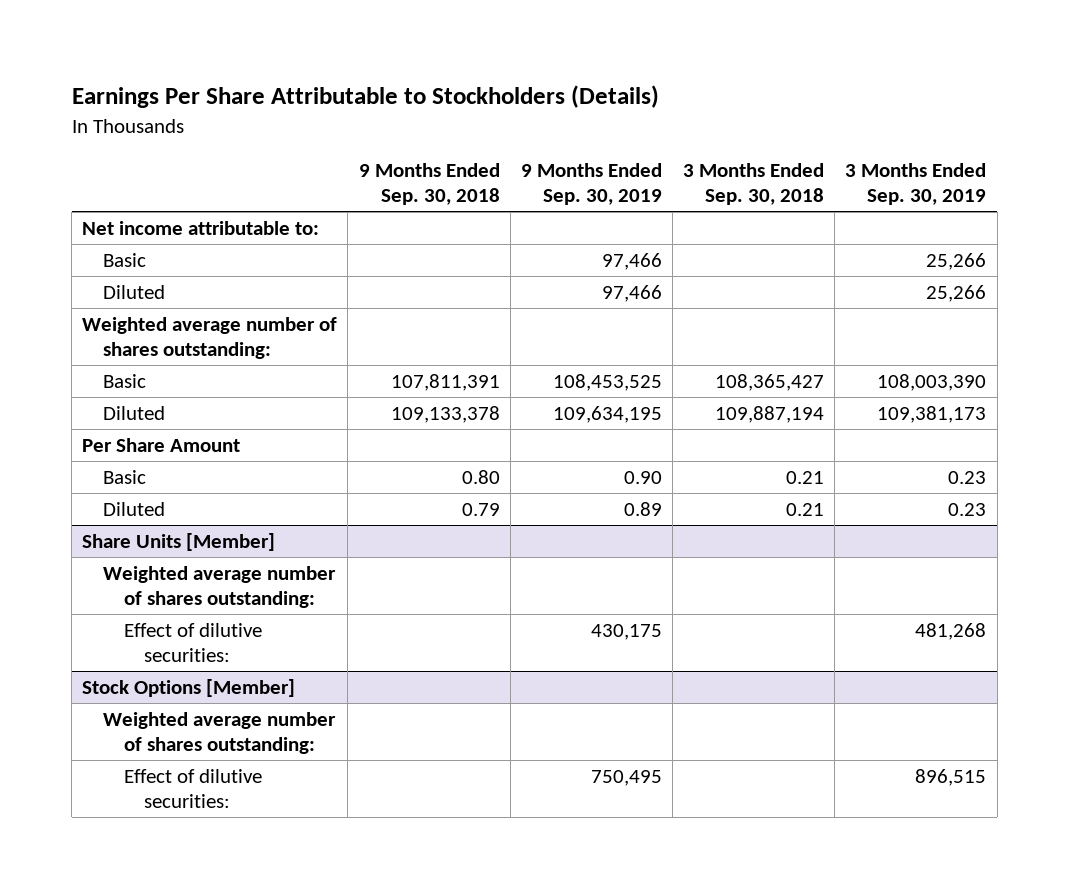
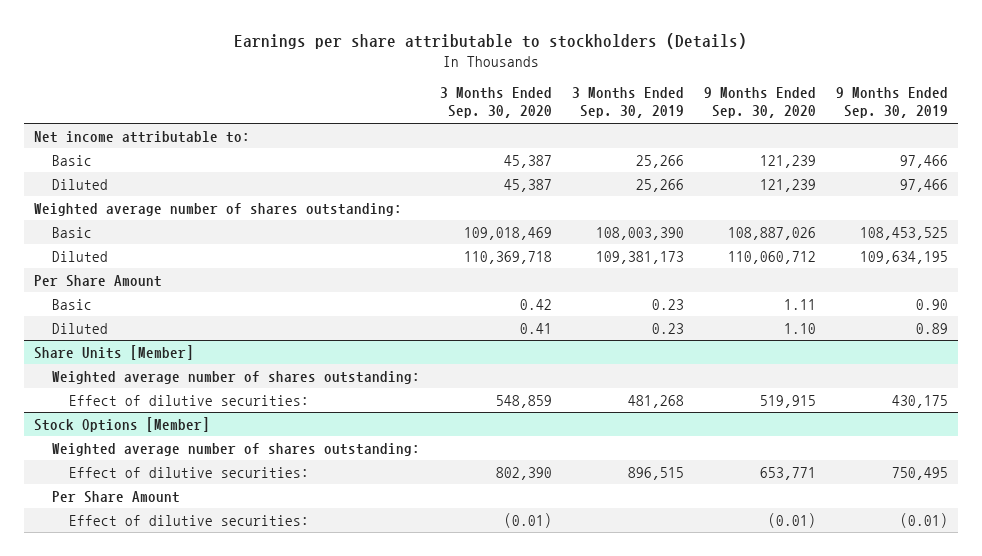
[71,85,659,109] Earnings Per Share Attributable to Stockholders (Details) -> [234,33,748,50] Earnings per share attributable to stockholders (Details)
[358,162,500,206] 9 Months Ended Sep. 30, 2018 -> none
[683,162,825,206] 3 Months Ended Sep. 30, 2018 -> none
none -> [439,87,552,119] 3 Months Ended Sep. 30, 2020
none -> [703,87,816,119] 9 Months Ended Sep. 30, 2020
none -> [51,490,180,503] Per Share Amount
none -> [69,514,310,526] Effect of dilutive securities:

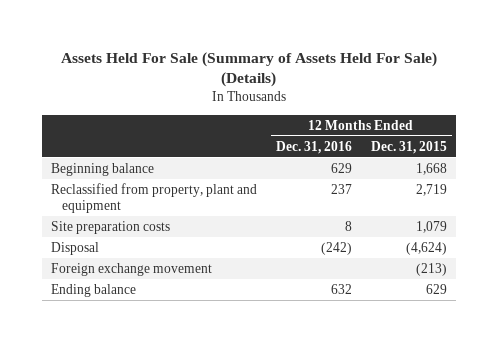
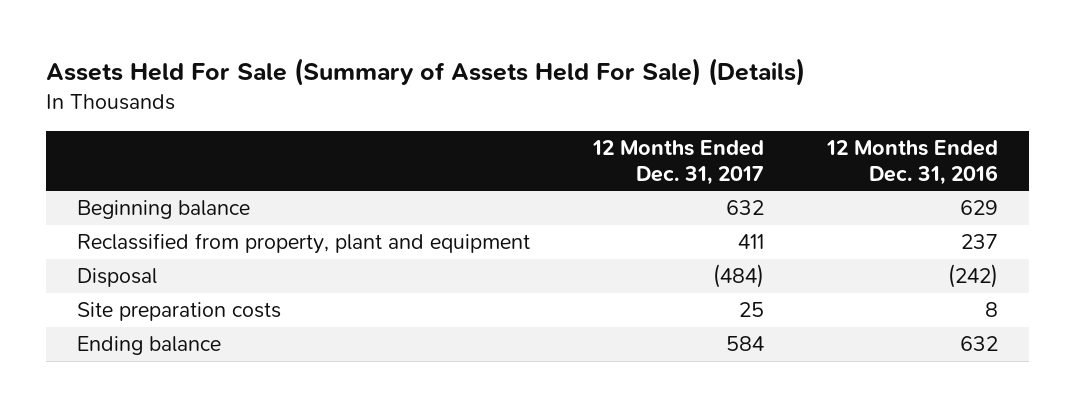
[370,140,447,154] Dec. 31, 2015 -> none
none -> [591,139,764,185] 12 Months Ended Dec. 31, 2017
[51,262,213,276] Foreign exchange movement -> none
[51,220,171,234] Site preparation costs -> [77,302,282,322] Site preparation costs

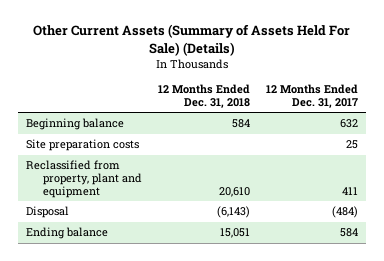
[45,57,805,86] Assets Held For Sale (Summary of Assets Held For Sale) (Details) -> [32,24,350,56] Other Current Assets (Summary of Assets Held For Sale) (Details)
[825,139,998,185] 12 Months Ended Dec. 31, 2016 -> none
none -> [157,84,250,109] 12 Months Ended Dec. 31, 2018
[77,302,282,322] Site preparation costs -> [25,139,139,152] Site preparation costs

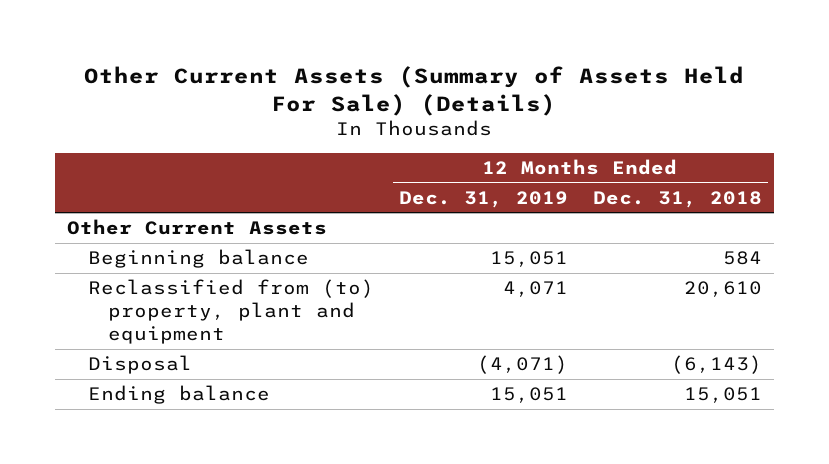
[265,84,358,109] 12 Months Ended Dec. 31, 2017 -> none
none -> [398,190,568,208] Dec. 31, 2019
none -> [67,219,328,236] Other Current Assets
[25,139,139,152] Site preparation costs -> none
[25,160,142,199] Reclassified from property, plant and equipment -> [87,279,374,345] Reclassified from (to) property, plant and equipment

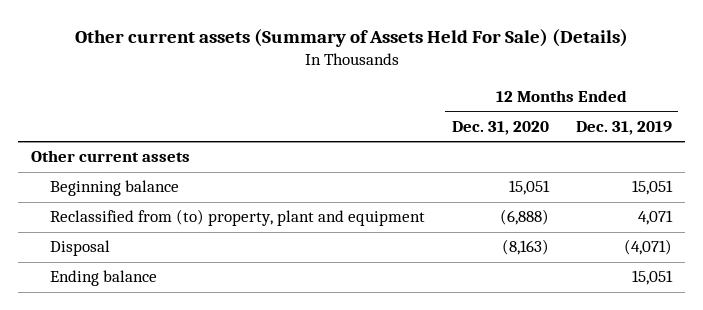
[84,65,745,116] Other Current Assets (Summary of Assets Held For Sale) (Details) -> [74,29,628,48] Other current assets (Summary of Assets Held For Sale) (Details)
[592,190,762,208] Dec. 31, 2018 -> none
none -> [451,121,549,136] Dec. 31, 2020
[67,219,328,236] Other Current Assets -> [31,150,191,163] Other current assets

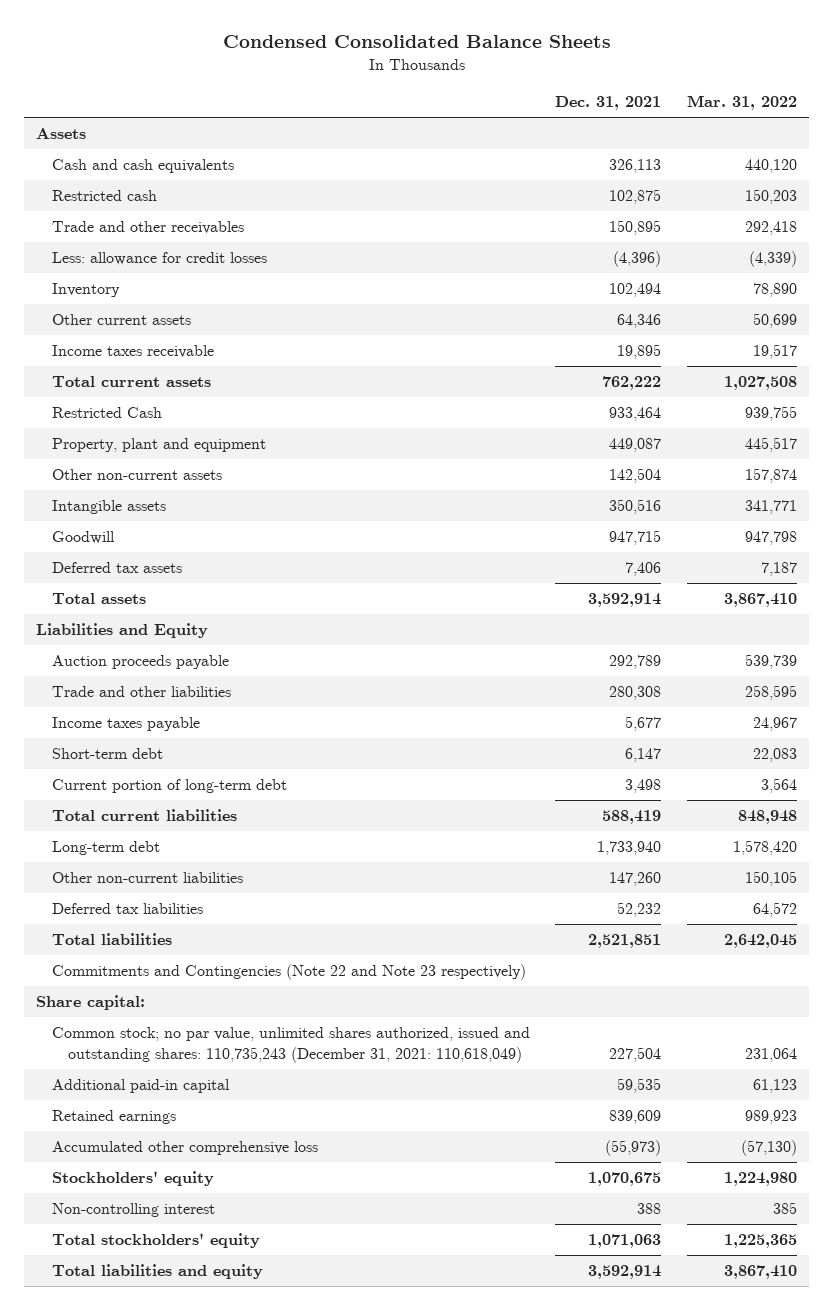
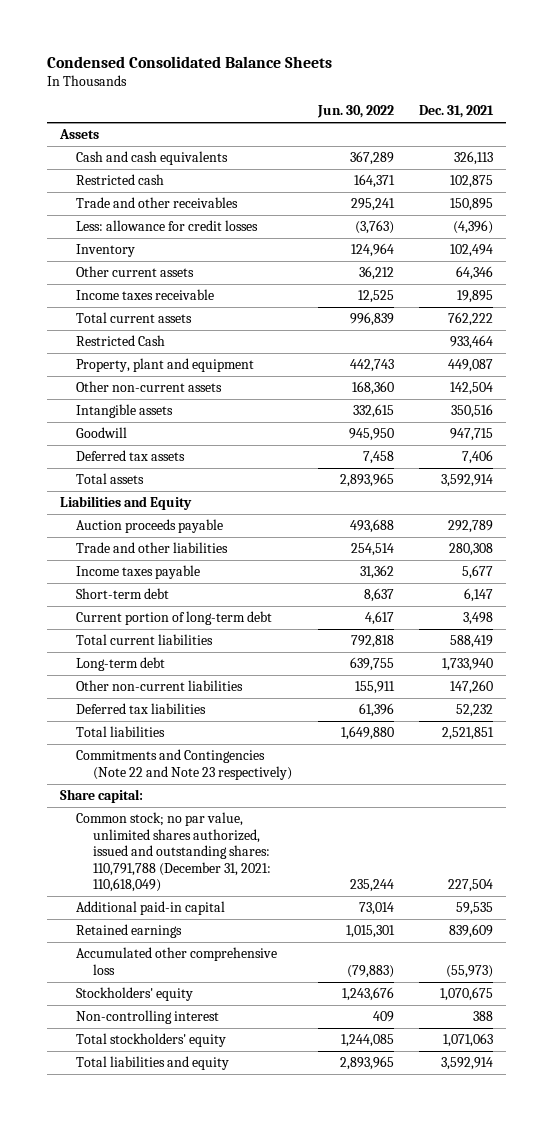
[686,94,797,110] Mar. 31, 2022 -> none
none -> [316,105,394,119] Jun. 30, 2022
[52,1027,531,1063] Common stock; no par value, unlimited shares authorized, issued and outstanding shares: 110,735,243 (December 31, 2021: 110,618,049) -> [76,812,272,892] Common stock; no par value, unlimited shares authorized, issued and outstanding shares: 110,791,788 (December 31, 2021: 110,618,049)

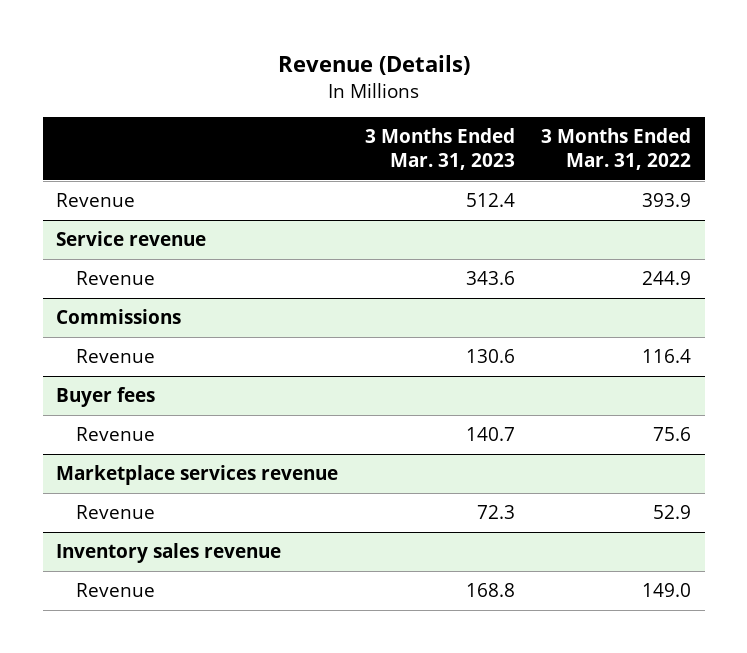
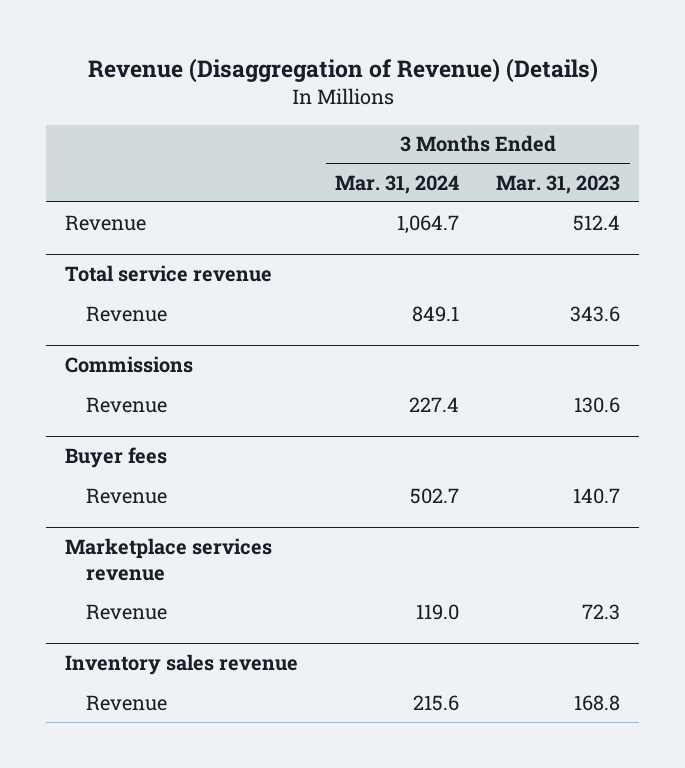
[277,55,470,76] Revenue (Details) -> [87,58,598,84] Revenue (Disaggregation of Revenue) (Details)
[541,127,692,171] 3 Months Ended Mar. 31, 2022 -> none
none -> [335,174,460,194] Mar. 31, 2024
[55,231,206,247] Service revenue -> [64,265,272,283] Total service revenue

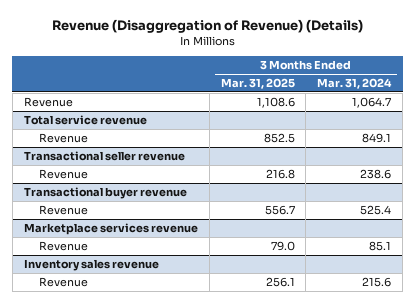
[496,174,621,194] Mar. 31, 2023 -> none
none -> [220,78,295,90] Mar. 31, 2025
[64,356,193,374] Commissions -> none
[64,447,167,469] Buyer fees -> none
none -> [23,151,185,162] Transactional seller revenue
[409,396,460,412] 227.4 -> [360,169,392,180] 238.6
none -> [23,187,187,200] Transactional buyer revenue
[410,487,460,504] 502.7 -> [360,205,392,216] 525.4
[416,603,460,620] 119.0 -> [369,241,392,252] 85.1

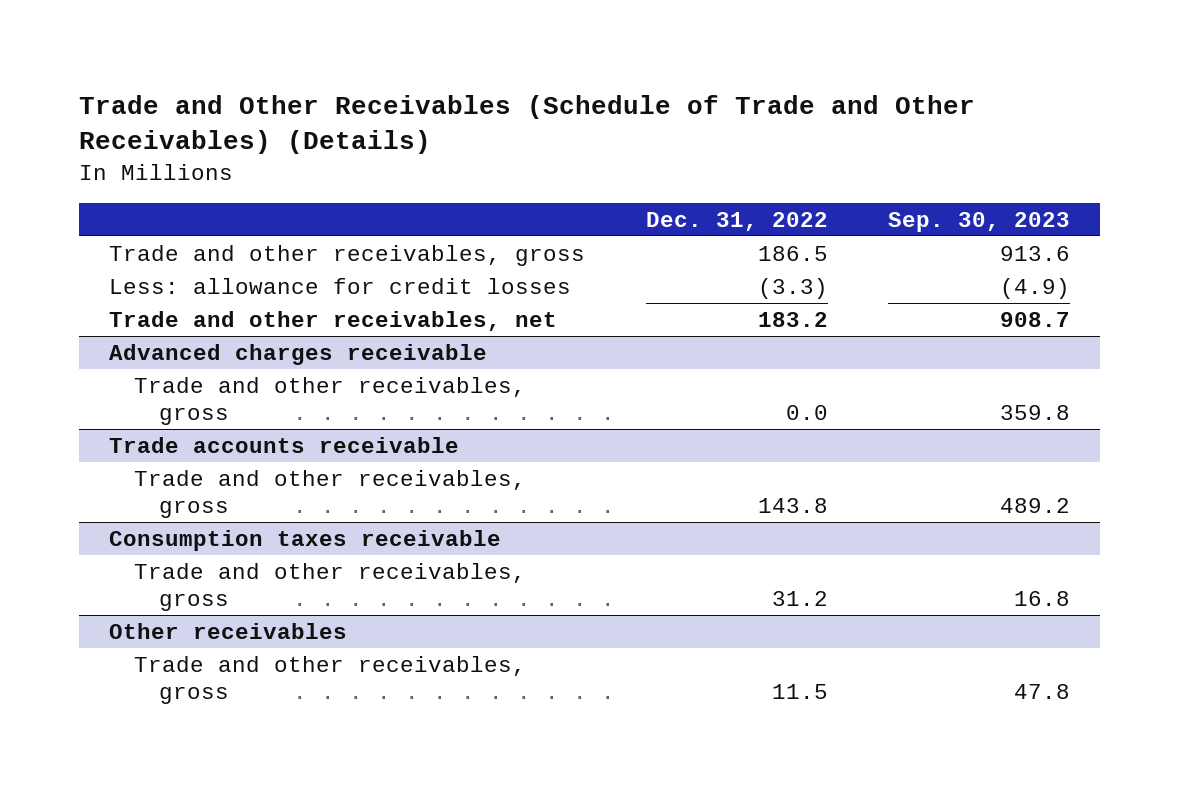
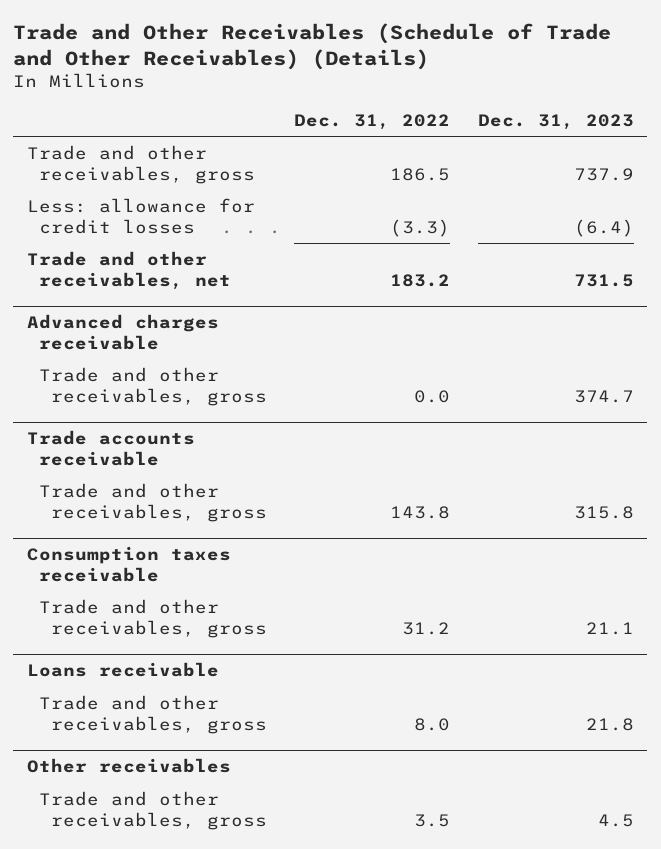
[887,211,1070,232] Sep. 30, 2023 -> none
none -> [477,113,634,130] Dec. 31, 2023
none -> [27,662,220,678] Loans receivable
none -> [39,695,268,734] Trade and other receivables, gross
[771,684,828,700] 11.5 -> [414,813,451,827] 3.5

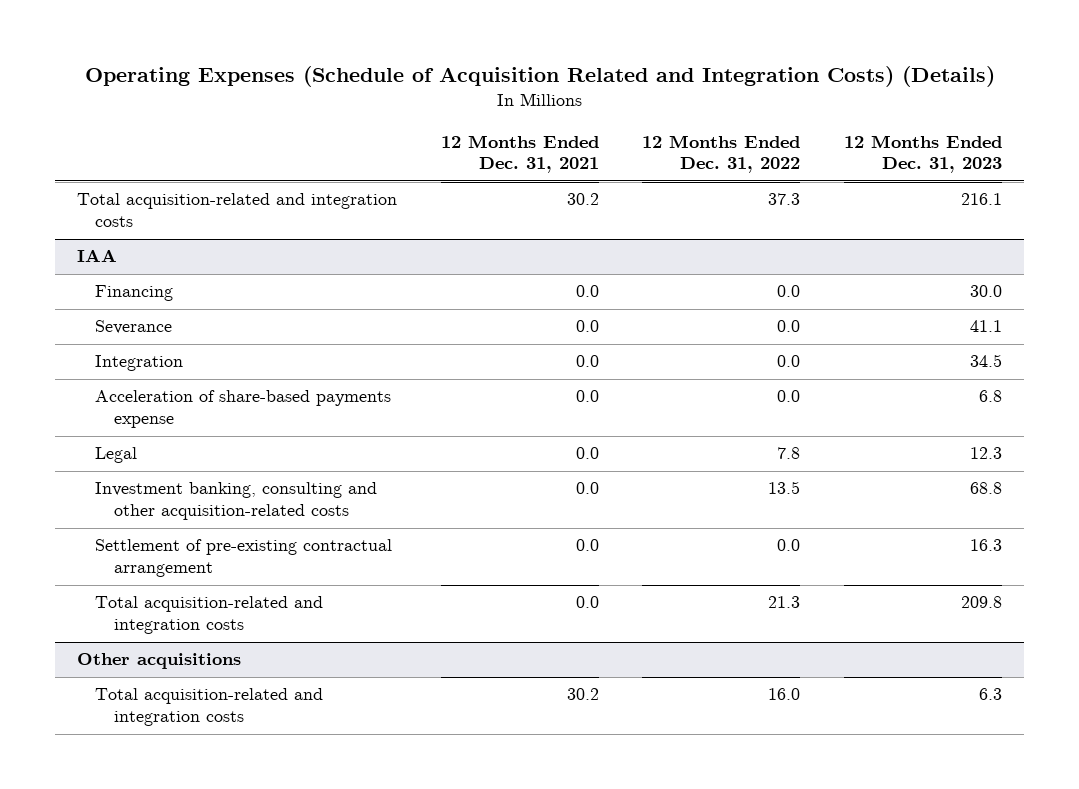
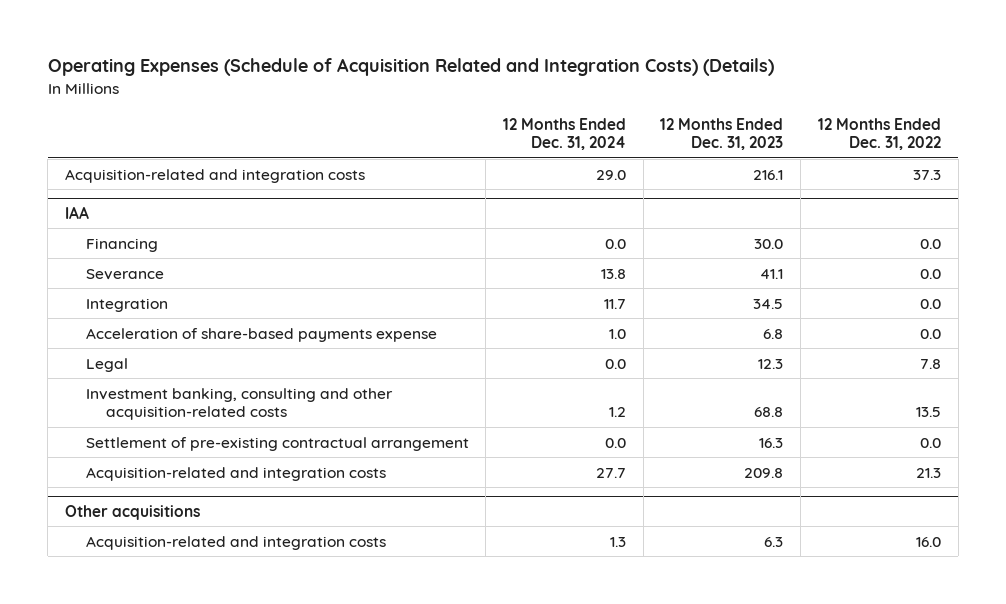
[440,134,599,174] 12 Months Ended Dec. 31, 2021 -> none
none -> [503,117,627,151] 12 Months Ended Dec. 31, 2024
[76,193,397,228] Total acquisition-related and integration costs -> [65,168,366,183] Acquisition-related and integration costs
[95,596,324,635] Total acquisition-related and integration costs -> [85,466,386,481] Acquisition-related and integration costs
[95,688,324,727] Total acquisition-related and integration costs -> [85,535,386,550] Acquisition-related and integration costs

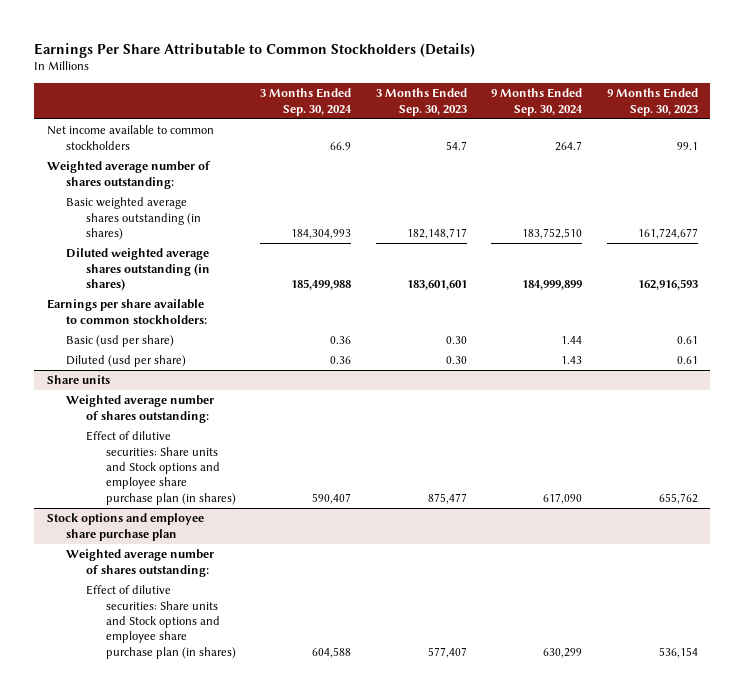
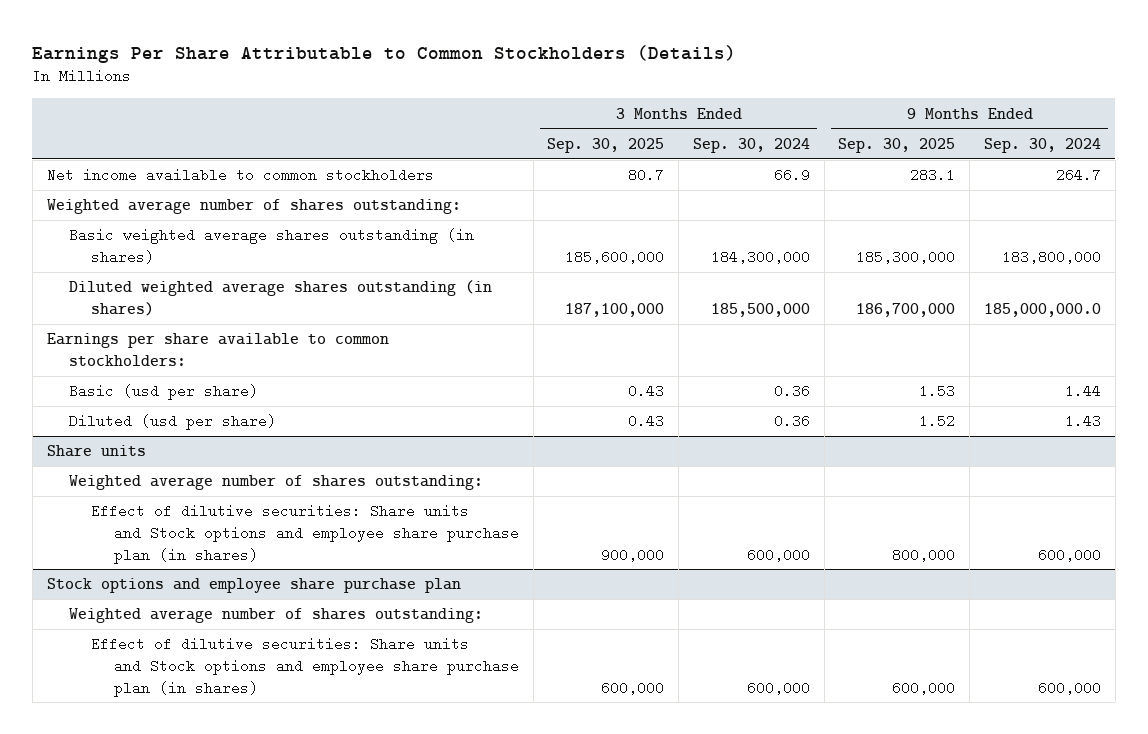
[375,88,467,116] 3 Months Ended Sep. 30, 2023 -> none
[606,88,698,116] 9 Months Ended Sep. 30, 2023 -> none
none -> [547,137,665,153] Sep. 30, 2025
none -> [838,137,956,153] Sep. 30, 2025
[291,229,352,240] 184,304,993 -> [710,249,810,264] 184,300,000
[522,228,583,240] 183,752,510 -> [1001,249,1101,264] 183,800,000
[291,279,352,291] 185,499,988 -> [710,302,810,317] 185,500,000
[522,280,583,291] 184,999,899 -> [983,302,1101,317] 185,000,000.0
[312,492,352,504] 590,407 -> [746,547,810,562] 600,000
[543,492,583,504] 617,090 -> [1037,547,1101,562] 600,000
[312,646,352,658] 604,588 -> [746,680,810,695] 600,000
[543,647,583,658] 630,299 -> [1037,680,1101,695] 600,000

